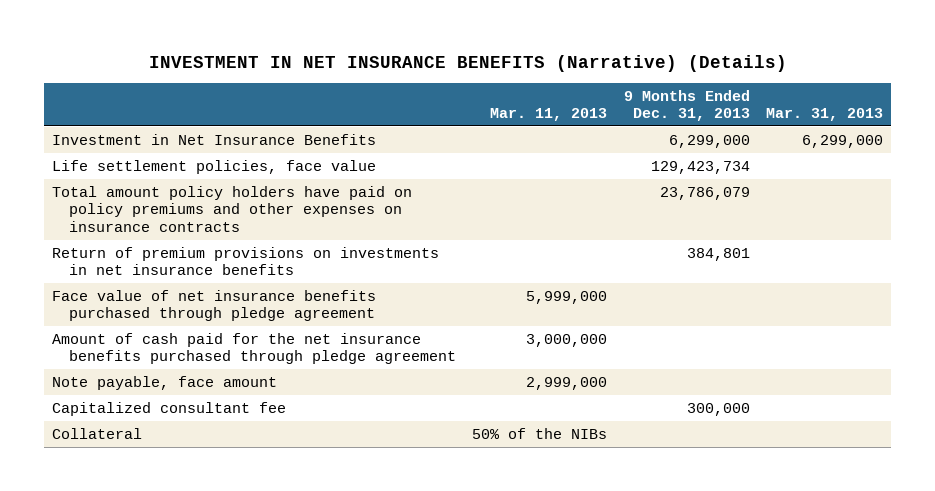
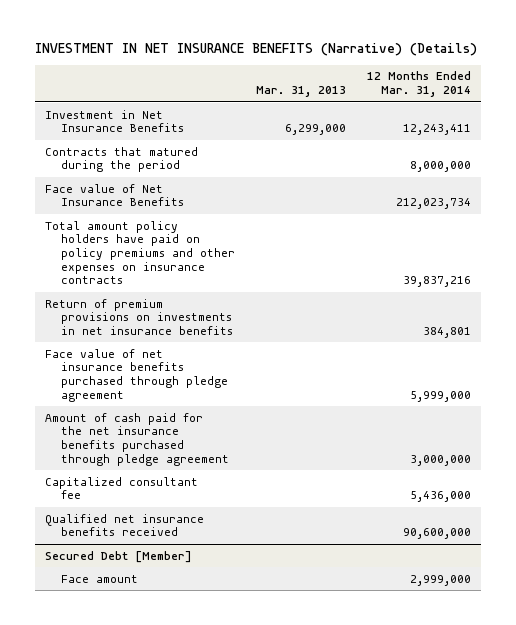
[490,108,608,122] Mar. 11, 2013 -> none
[623,89,750,122] 9 Months Ended Dec. 31, 2013 -> none
none -> [366,71,471,98] 12 Months Ended Mar. 31, 2014
none -> [45,146,199,173] Contracts that matured during the period
[52,159,377,174] Life settlement policies, face value -> [45,183,185,207] Face value of Net Insurance Benefits
[52,375,278,390] Note payable, face amount -> none
[52,427,143,439] Collateral -> none
none -> [45,513,205,537] Qualified net insurance benefits received
none -> [45,550,193,563] Secured Debt [Member]
none -> [61,574,139,583] Face amount

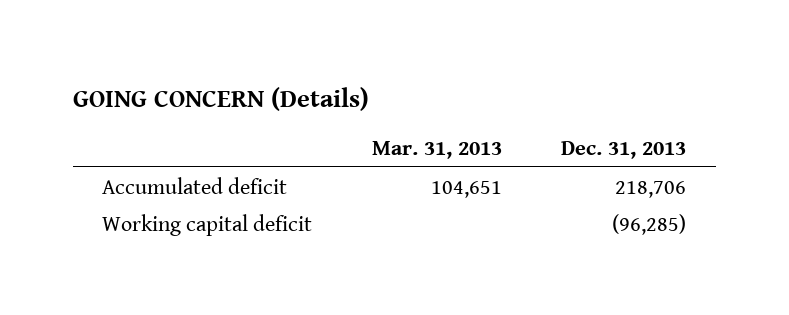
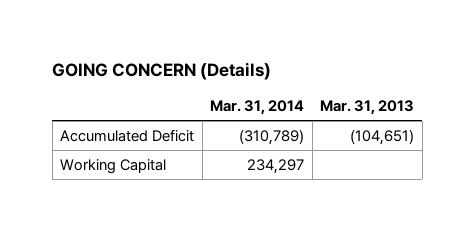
[561,140,687,159] Dec. 31, 2013 -> none
none -> [210,100,305,116] Mar. 31, 2014
[102,176,288,194] Accumulated deficit -> [60,128,195,142] Accumulated Deficit
[430,180,502,198] 104,651 -> [350,128,415,145] (104,651)
[102,213,313,236] Working capital deficit -> [60,158,167,174] Working Capital

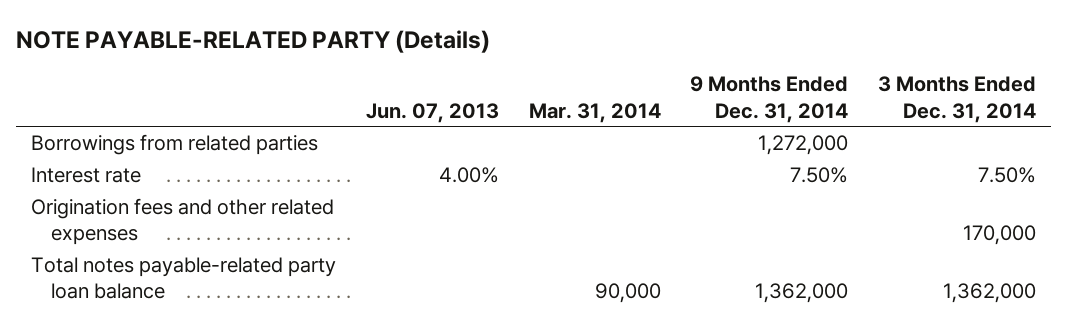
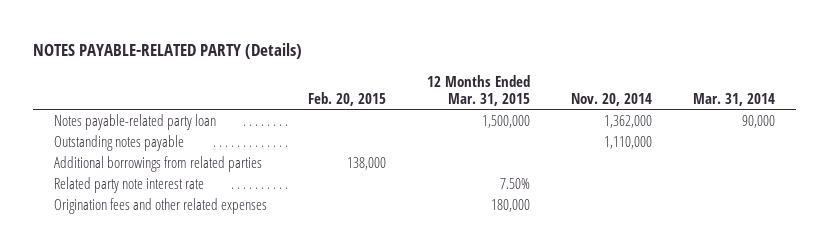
[16,29,491,53] NOTE PAYABLE-RELATED PARTY (Details) -> [33,43,303,60] NOTES PAYABLE-RELATED PARTY (Details)
[365,102,499,123] Jun. 07, 2013 -> none
[690,76,849,123] 9 Months Ended Dec. 31, 2014 -> none
[878,76,1037,123] 3 Months Ended Dec. 31, 2014 -> none
none -> [308,91,387,106] Feb. 20, 2015
none -> [427,74,531,106] 12 Months Ended Mar. 31, 2015
none -> [571,92,653,106] Nov. 20, 2014
[31,167,142,184] Interest rate -> none
none -> [53,113,216,130] Notes payable-related party loan
none -> [53,134,184,151] Outstanding notes payable
[31,134,319,156] Borrowings from related parties -> [53,155,262,172] Additional borrowings from related parties
none -> [53,176,204,193] Related party note interest rate
[31,257,337,300] Total notes payable-related party loan balance -> none

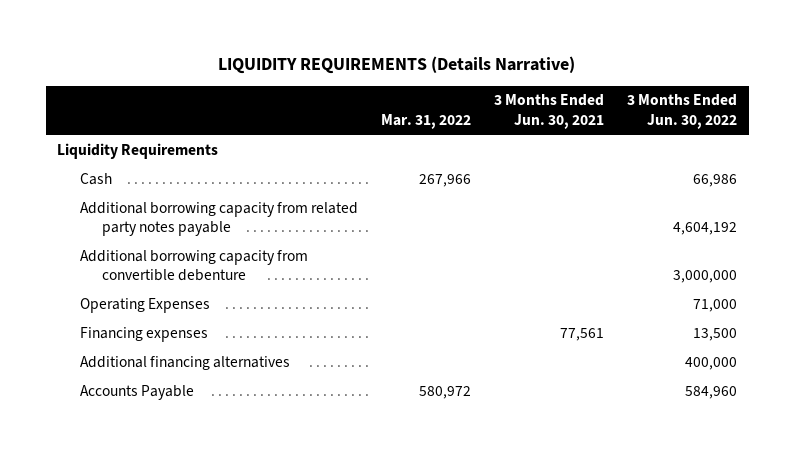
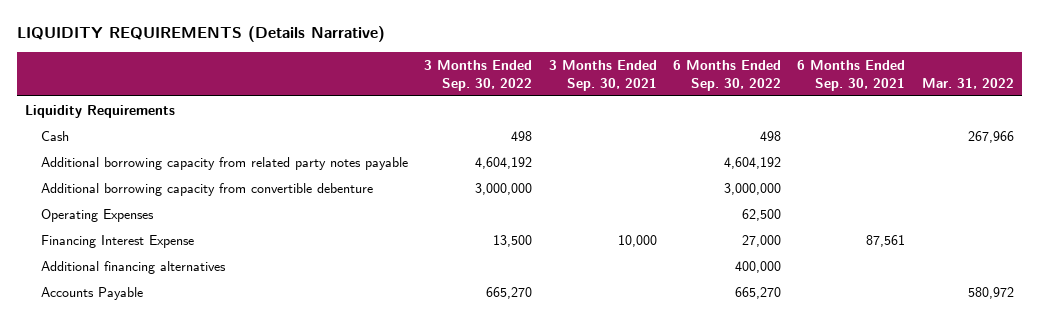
[493,94,604,129] 3 Months Ended Jun. 30, 2021 -> none
[627,94,738,129] 3 Months Ended Jun. 30, 2022 -> none
none -> [424,59,533,91] 3 Months Ended Sep. 30, 2022
none -> [548,59,657,91] 3 Months Ended Sep. 30, 2021
none -> [672,59,781,91] 6 Months Ended Sep. 30, 2022
none -> [797,59,906,91] 6 Months Ended Sep. 30, 2021
[79,326,208,342] Financing expenses -> [40,234,194,248] Financing Interest Expense

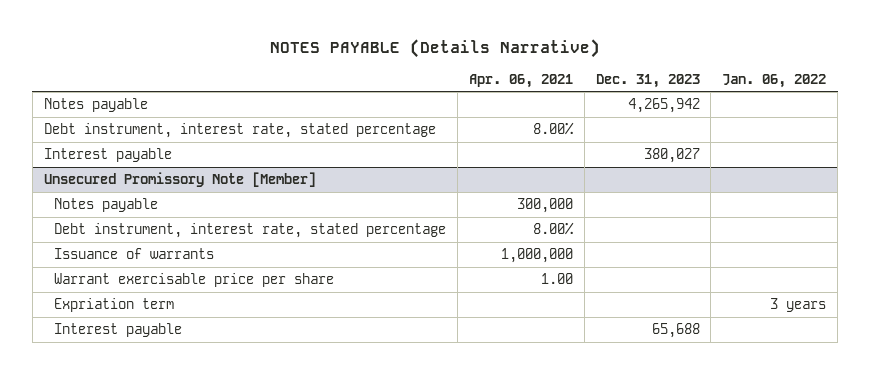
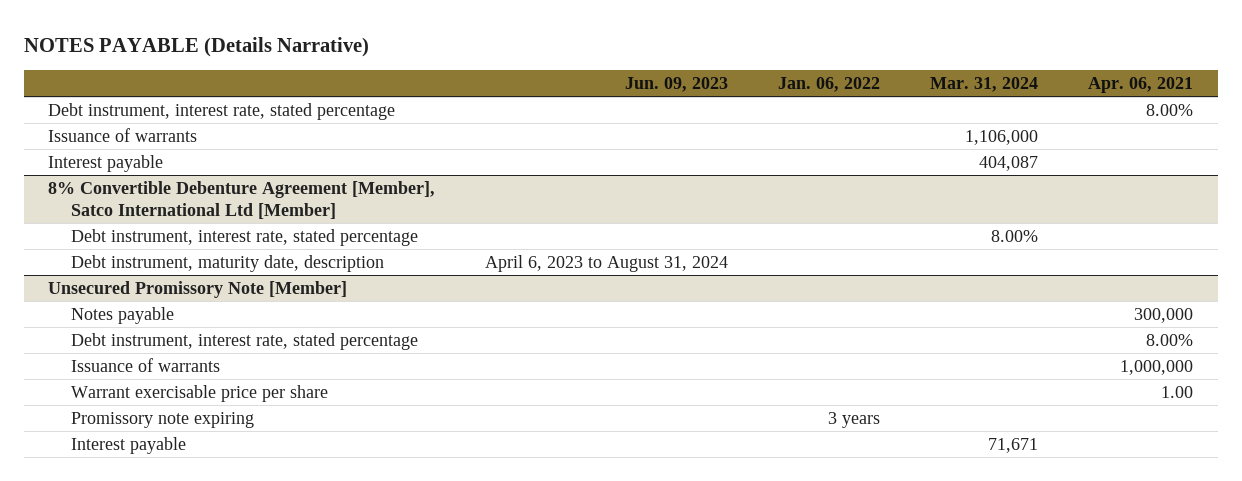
[595,73,700,88] Dec. 31, 2023 -> none
none -> [625,76,729,92] Jun. 09, 2023
none -> [930,76,1039,92] Mar. 31, 2024
[43,98,148,113] Notes payable -> none
none -> [48,128,198,143] Issuance of warrants
none -> [48,181,436,219] 8% Convertible Debenture Agreement [Member], Satco International Ltd [Member]
none -> [70,229,418,247] Debt instrument, interest rate, stated percentage
none -> [70,255,384,273] Debt instrument, maturity date, description
[53,298,174,313] Expriation term -> [70,412,254,429] Promissory note expiring

